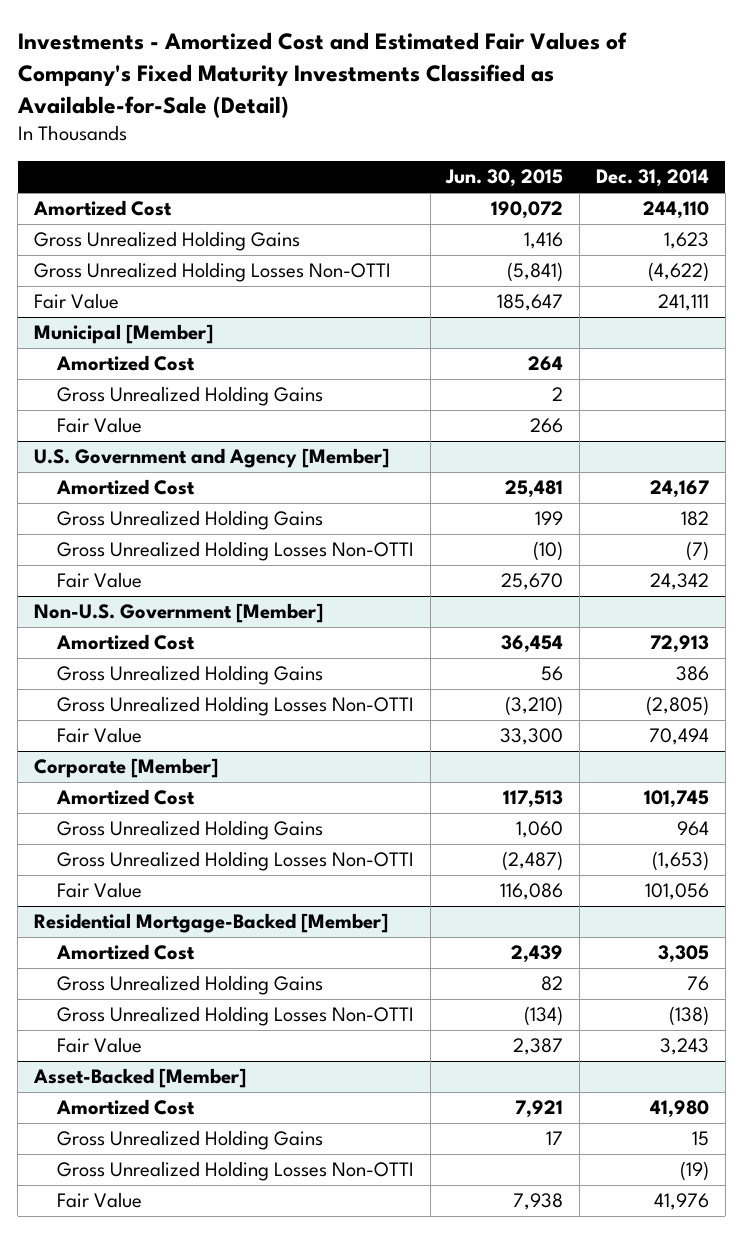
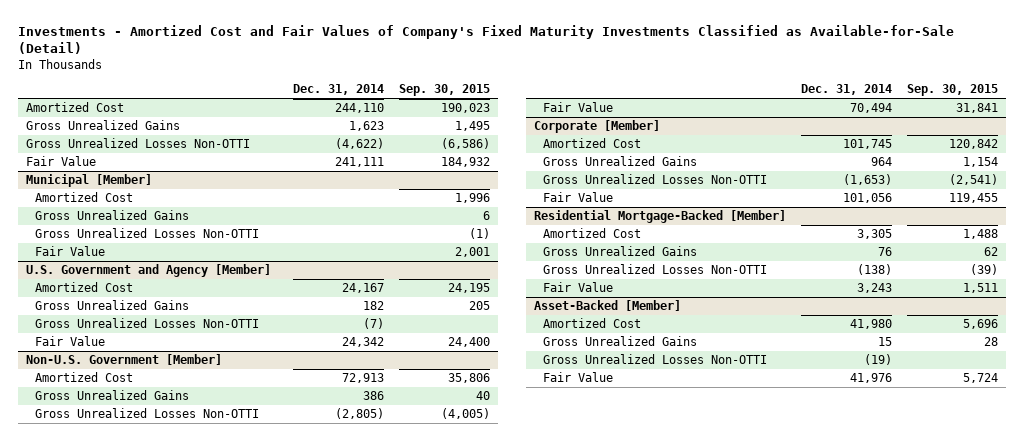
[16,32,627,118] Investments - Amortized Cost and Estimated Fair Values of Company's Fixed Maturity Investments Classified as Available-for-Sale (Detail) -> [18,24,955,55] Investments - Amortized Cost and Fair Values of Company's Fixed Maturity Investments Classified as Available-for-Sale (Detail)
[445,169,564,188] Jun. 30, 2015 -> none
none -> [399,84,491,97] Sep. 30, 2015
[33,231,300,252] Gross Unrealized Holding Gains -> [25,120,180,131] Gross Unrealized Gains
[33,262,391,283] Gross Unrealized Holding Losses Non-OTTI -> [25,138,250,149] Gross Unrealized Losses Non-OTTI
[56,386,323,407] Gross Unrealized Holding Gains -> [35,210,190,221] Gross Unrealized Gains
none -> [35,228,260,239] Gross Unrealized Losses Non-OTTI
[56,510,323,531] Gross Unrealized Holding Gains -> [35,300,190,311] Gross Unrealized Gains
[56,541,414,562] Gross Unrealized Holding Losses Non-OTTI -> [35,318,260,329] Gross Unrealized Losses Non-OTTI
[56,665,323,686] Gross Unrealized Holding Gains -> [35,390,190,401] Gross Unrealized Gains
[56,696,414,717] Gross Unrealized Holding Losses Non-OTTI -> [35,408,260,419] Gross Unrealized Losses Non-OTTI
[56,820,323,841] Gross Unrealized Holding Gains -> [543,156,698,167] Gross Unrealized Gains
[56,851,414,872] Gross Unrealized Holding Losses Non-OTTI -> [543,174,768,185] Gross Unrealized Losses Non-OTTI
[56,975,323,996] Gross Unrealized Holding Gains -> [543,246,698,257] Gross Unrealized Gains
[56,1006,414,1027] Gross Unrealized Holding Losses Non-OTTI -> [543,264,768,275] Gross Unrealized Losses Non-OTTI
[56,1130,323,1151] Gross Unrealized Holding Gains -> [543,336,698,347] Gross Unrealized Gains
[56,1161,414,1182] Gross Unrealized Holding Losses Non-OTTI -> [543,354,768,365] Gross Unrealized Losses Non-OTTI

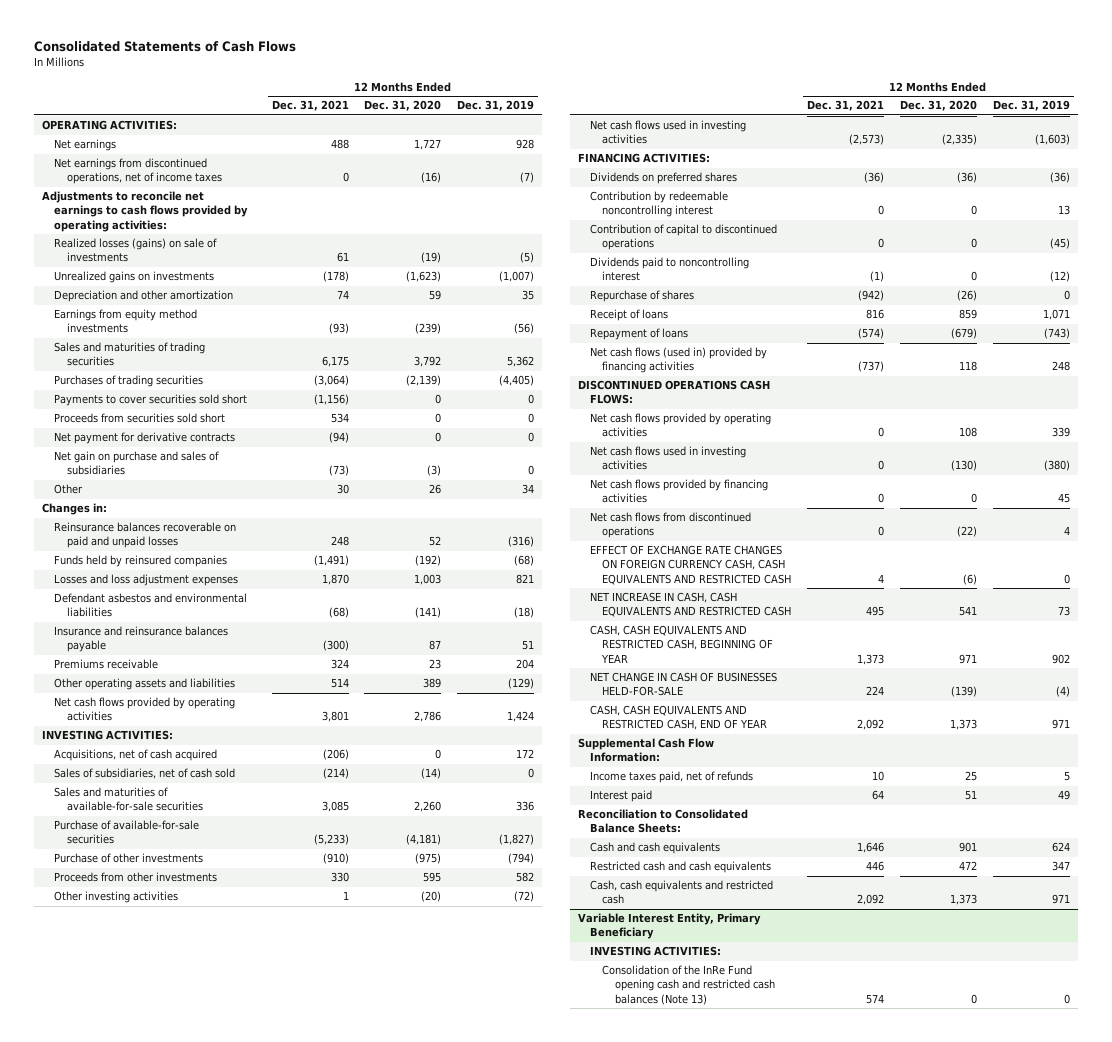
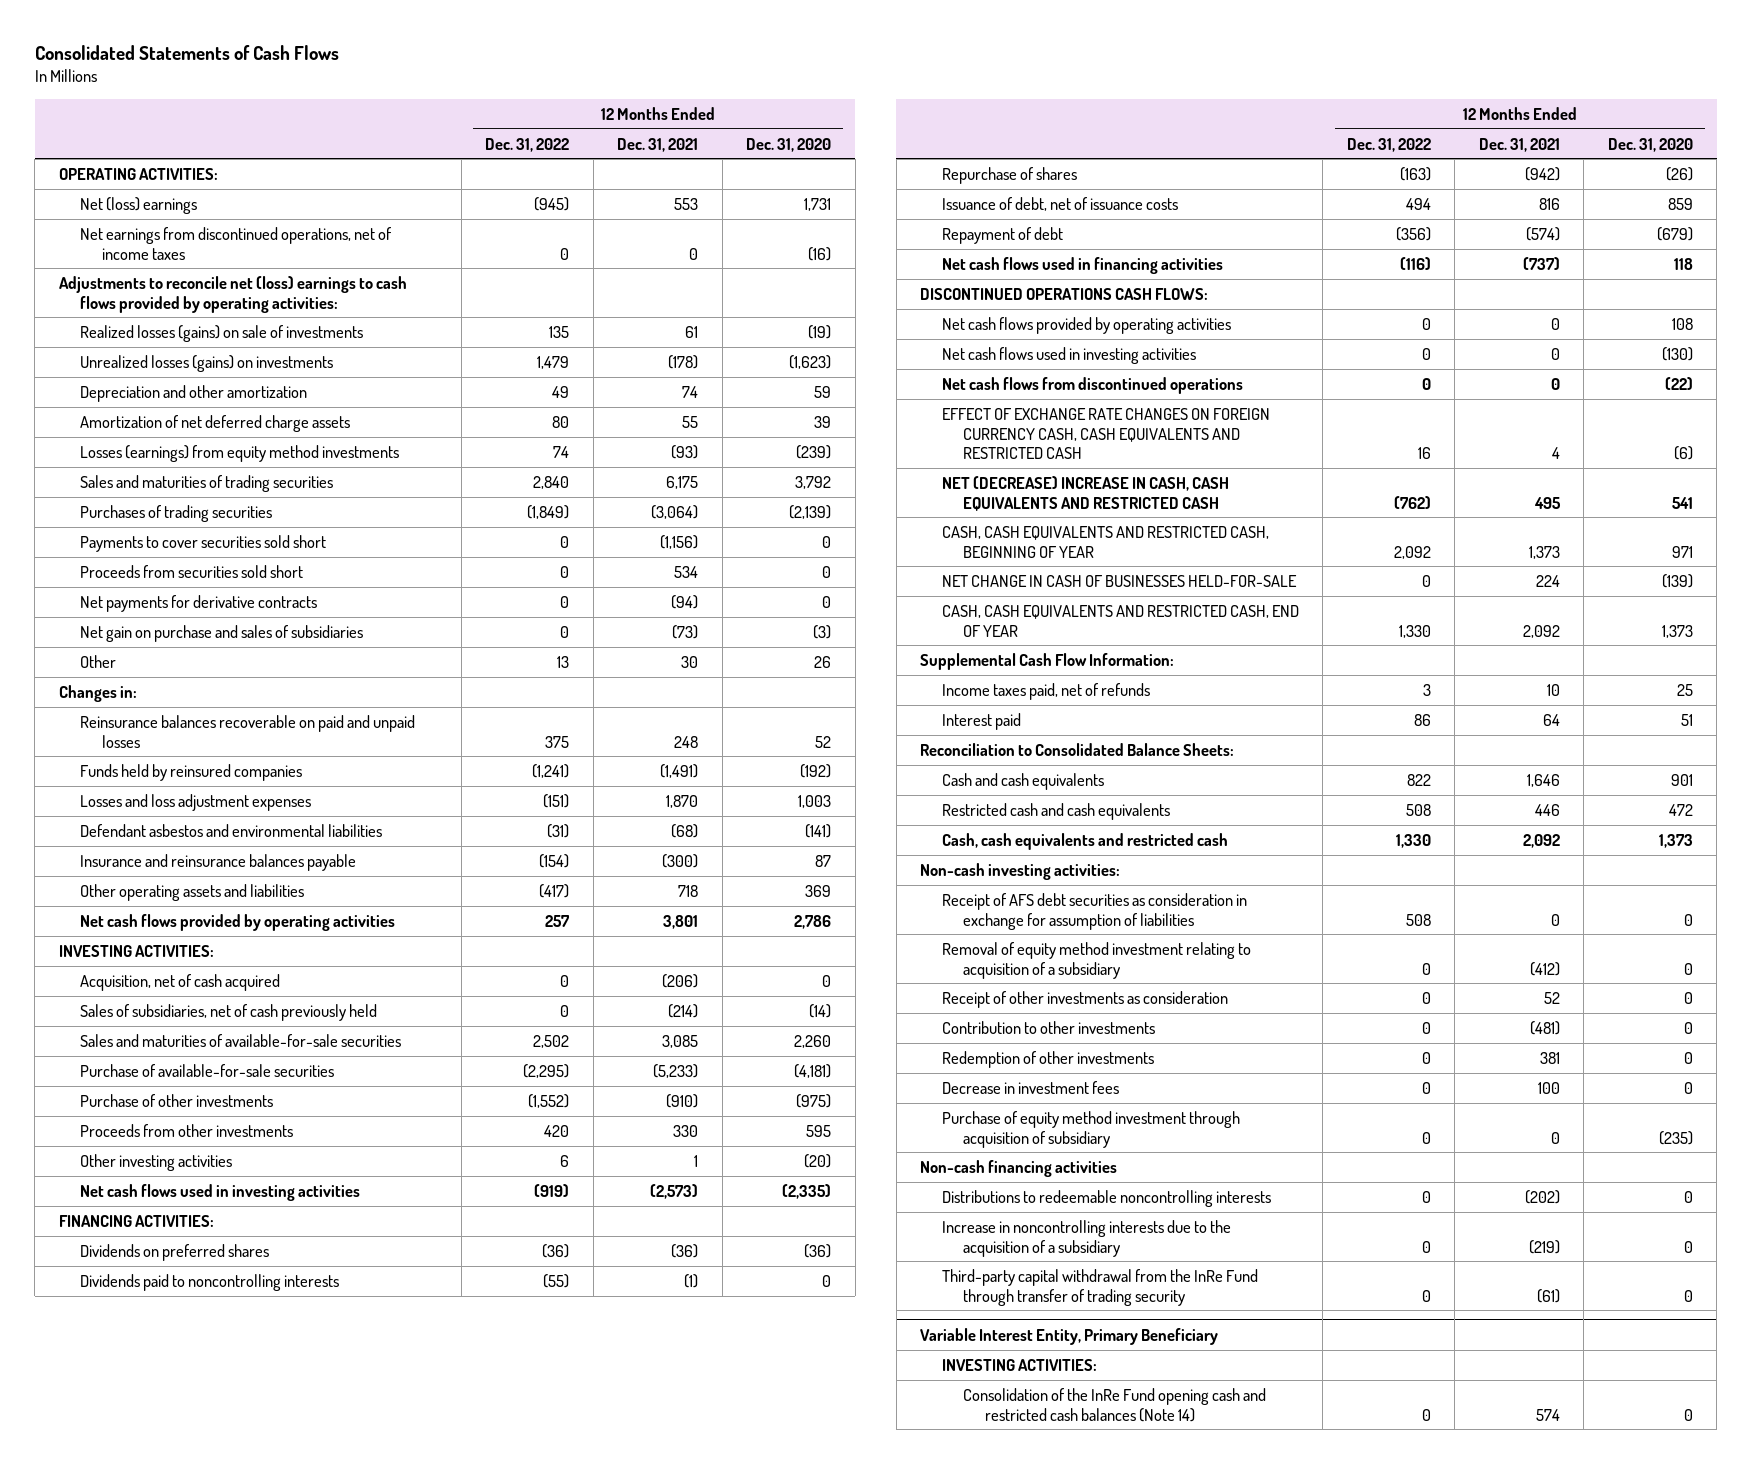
[457,100,535,112] Dec. 31, 2019 -> none
none -> [485,137,570,152] Dec. 31, 2022
[54,139,117,152] Net earnings -> [80,196,198,214] Net (loss) earnings
[330,139,349,150] 488 -> [674,197,699,210] 553
[414,139,442,151] 1,727 -> [804,197,832,211] 1,731
[41,191,249,232] Adjustments to reconcile net earnings to cash flows provided by operating activities: -> [58,275,407,313] Adjustments to reconcile net (loss) earnings to cash flows provided by operating activities:
[54,271,215,284] Unrealized gains on investments -> [80,354,334,372] Unrealized losses (gains) on investments
none -> [80,414,351,432] Amortization of net deferred charge assets
[54,309,198,334] Earnings from equity method investments -> [80,444,400,462] Losses (earnings) from equity method investments
[54,432,236,445] Net payment for derivative contracts -> [80,594,318,612] Net payments for derivative contracts
[54,659,159,670] Premiums receivable -> none
[330,678,349,689] 514 -> [678,884,699,897] 718
[423,678,442,689] 389 -> [805,884,832,897] 369
[54,749,218,762] Acquisitions, net of cash acquired -> [80,973,281,991] Acquisition, net of cash acquired
[54,768,236,780] Sales of subsidiaries, net of cash sold -> [80,1003,378,1021] Sales of subsidiaries, net of cash previously held
[590,191,729,218] Contribution by redeemable noncontrolling interest -> none
[590,224,778,251] Contribution of capital to discontinued operations -> none
[590,257,750,282] Dividends paid to noncontrolling interest -> [80,1273,340,1291] Dividends paid to noncontrolling interests
[590,309,669,322] Receipt of loans -> [941,196,1178,211] Issuance of debt, net of issuance costs
[590,328,689,341] Repayment of loans -> [941,226,1063,244] Repayment of debt
[590,347,768,374] Net cash flows (used in) provided by financing activities -> [941,256,1223,274] Net cash flows used in financing activities
[590,479,769,504] Net cash flows provided by financing activities -> none
[590,592,792,618] NET INCREASE IN CASH, CASH EQUIVALENTS AND RESTRICTED CASH -> [941,475,1229,511] NET (DECREASE) INCREASE IN CASH, CASH EQUIVALENTS AND RESTRICTED CASH
none -> [920,862,1121,880] Non-cash investing activities:
none -> [941,892,1247,930] Receipt of AFS debt securities as consideration in exchange for assumption of liabilities
none -> [941,941,1251,979] Removal of equity method investment relating to acquisition of a subsidiary
none -> [941,990,1228,1008] Receipt of other investments as consideration
none -> [941,1020,1155,1034] Contribution to other investments
none -> [941,1050,1154,1068] Redemption of other investments
none -> [941,1080,1119,1094] Decrease in investment fees
none -> [941,1110,1240,1148] Purchase of equity method investment through acquisition of subsidiary
none -> [920,1159,1118,1177] Non-cash financing activities
none -> [941,1189,1271,1207] Distributions to redeemable noncontrolling interests
none -> [941,1219,1231,1257] Increase in noncontrolling interests due to the acquisition of a subsidiary
none -> [941,1268,1258,1306] Third-party capital withdrawal from the InRe Fund through transfer of trading security
[602,965,775,1005] Consolidation of the InRe Fund opening cash and restricted cash balances (Note 13) -> [963,1387,1267,1422] Consolidation of the InRe Fund opening cash and restricted cash balances (Note 14)

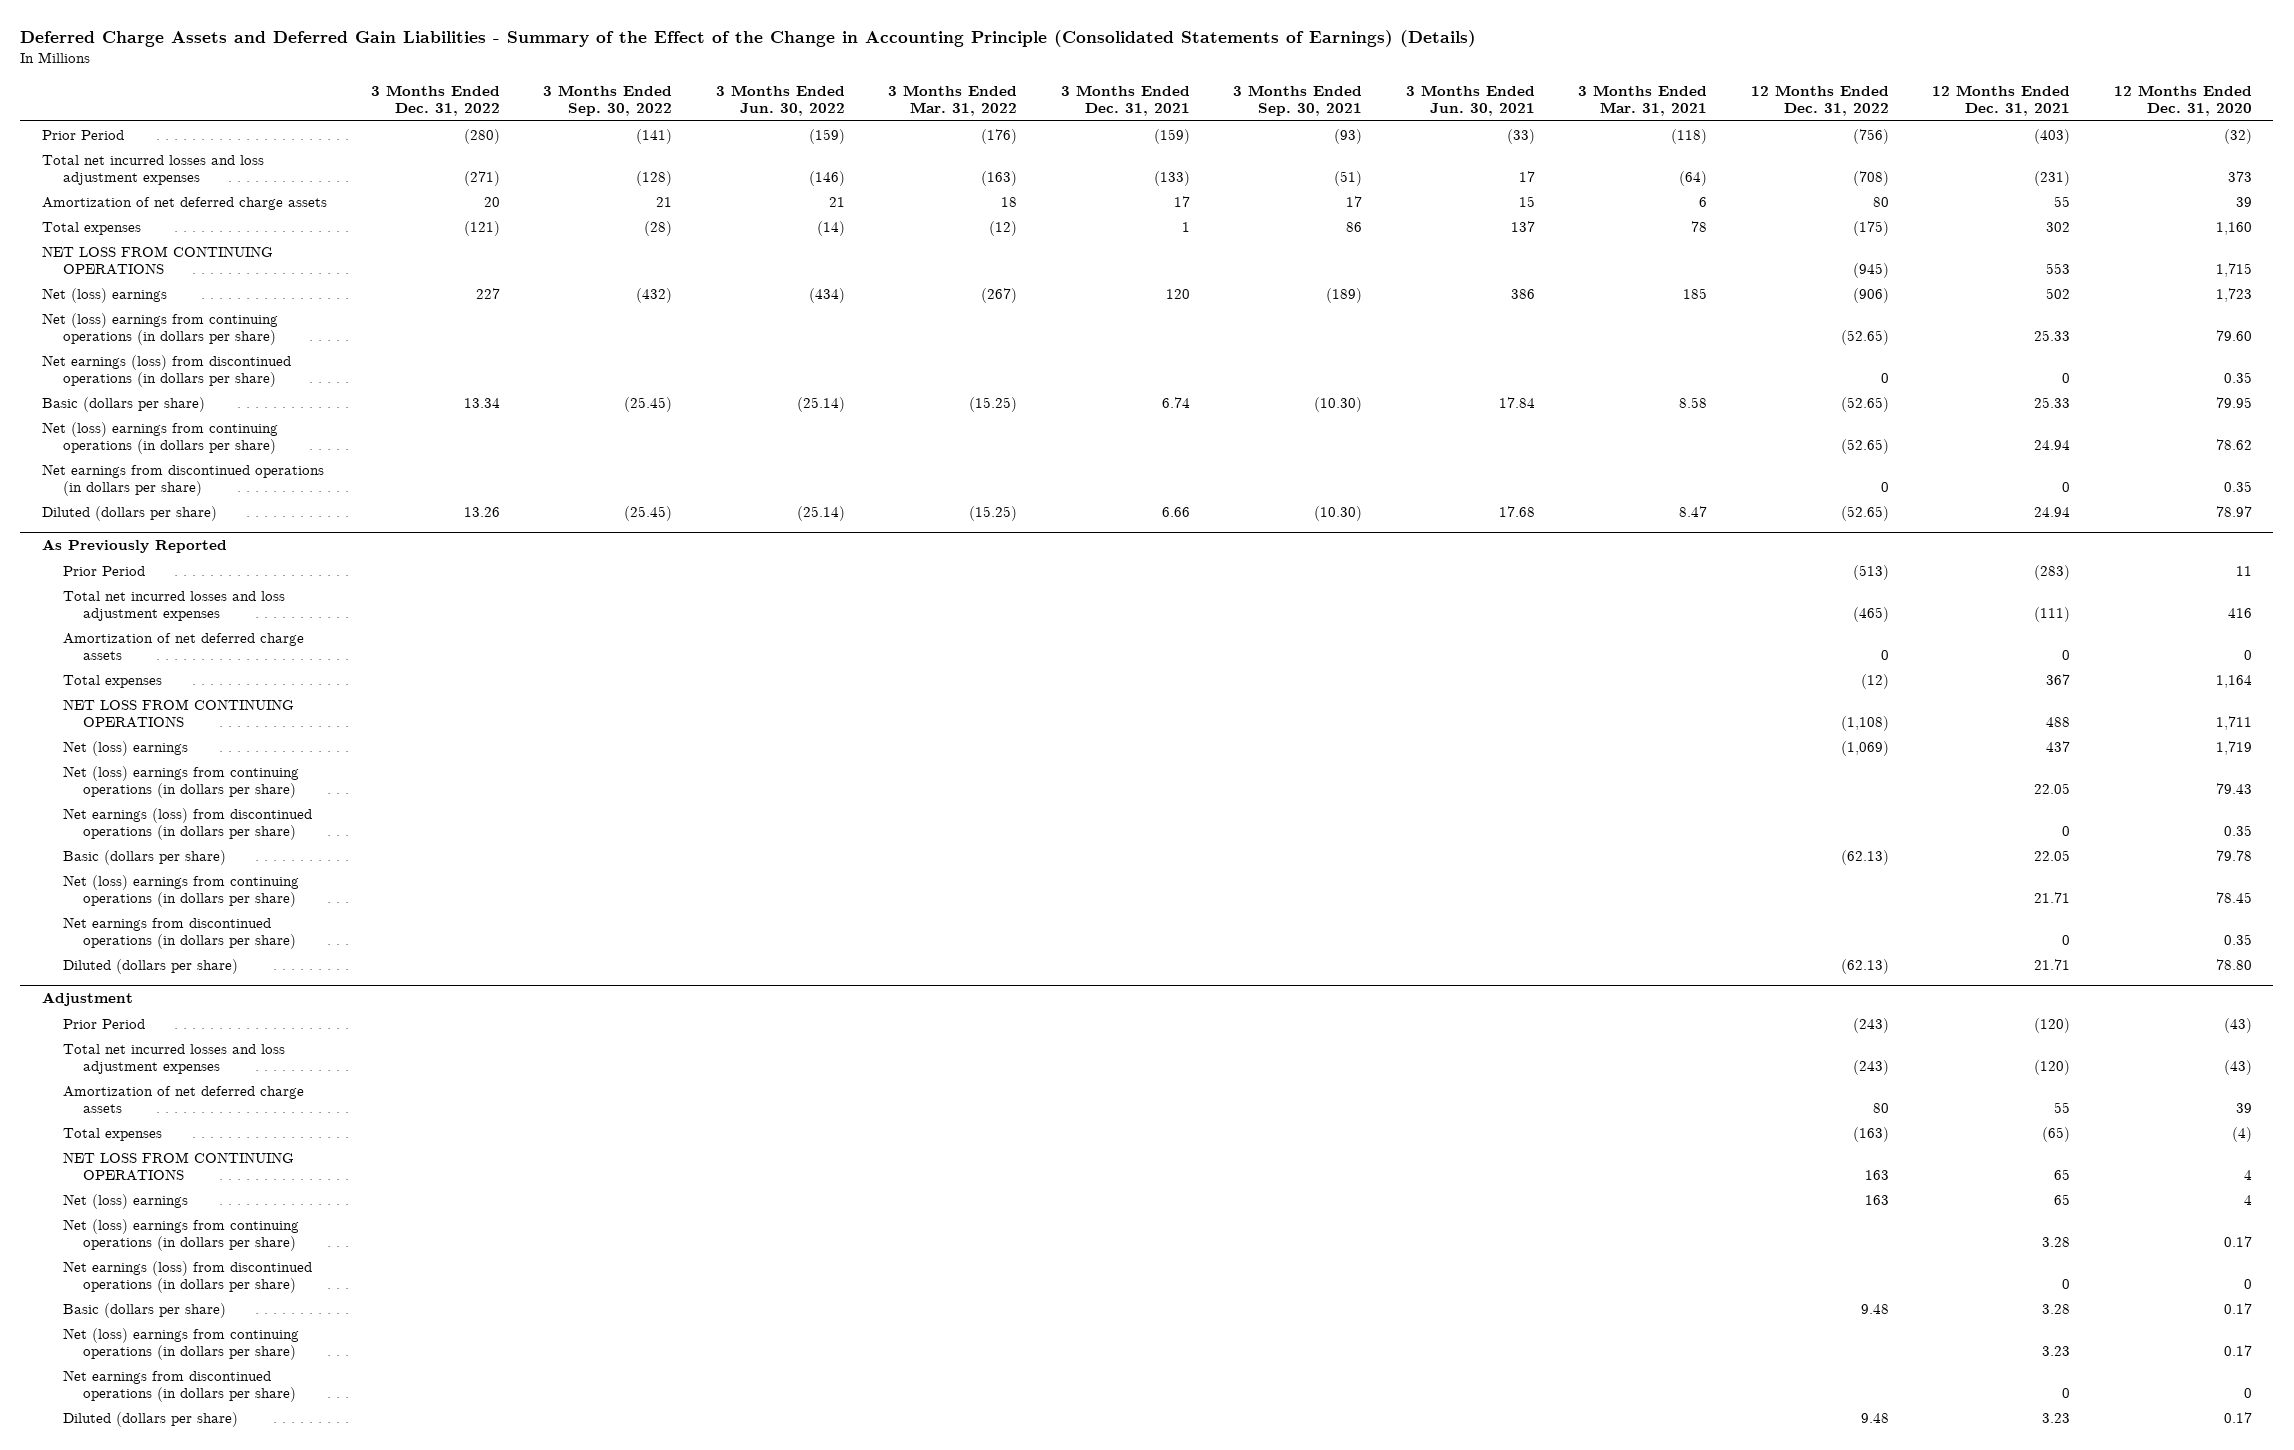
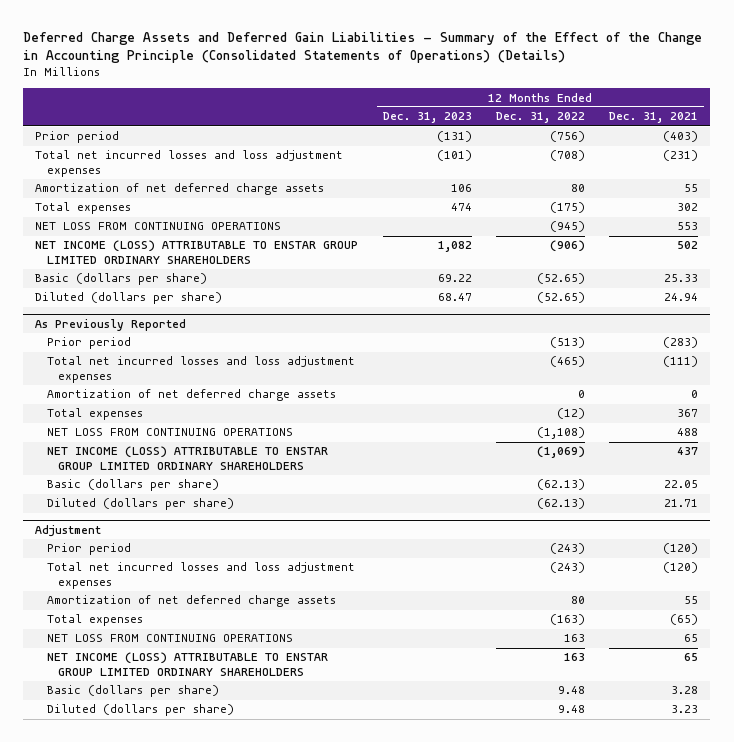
[20,30,1477,48] Deferred Charge Assets and Deferred Gain Liabilities - Summary of the Effect of the Change in Accounting Principle (Consolidated Statements of Earnings) (Details) -> [23,31,703,64] Deferred Charge Assets and Deferred Gain Liabilities - Summary of the Effect of the Change in Accounting Principle (Consolidated Statements of Operations) (Details)
[370,84,500,117] 3 Months Ended Dec. 31, 2022 -> none
[543,84,673,117] 3 Months Ended Sep. 30, 2022 -> none
[715,84,845,117] 3 Months Ended Jun. 30, 2022 -> none
[888,84,1018,117] 3 Months Ended Mar. 31, 2022 -> none
[1060,84,1190,117] 3 Months Ended Dec. 31, 2021 -> none
[1233,84,1363,117] 3 Months Ended Sep. 30, 2021 -> none
[1405,84,1535,117] 3 Months Ended Jun. 30, 2021 -> none
[1578,84,1708,117] 3 Months Ended Mar. 31, 2021 -> none
[2113,84,2252,117] 12 Months Ended Dec. 31, 2020 -> none
none -> [382,112,472,124] Dec. 31, 2023
[42,129,125,140] Prior Period -> [35,131,120,144] Prior period
[42,312,279,346] Net (loss) earnings from continuing operations (in dollars per share) -> none
[42,354,292,388] Net earnings (loss) from discontinued operations (in dollars per share) -> none
[42,287,168,303] Net (loss) earnings -> [35,240,359,264] NET INCOME (LOSS) ATTRIBUTABLE TO ENSTAR GROUP LIMITED ORDINARY SHAREHOLDERS
[42,421,279,455] Net (loss) earnings from continuing operations (in dollars per share) -> none
[42,463,325,497] Net earnings from discontinued operations (in dollars per share) -> none
[62,565,145,576] Prior Period -> [46,337,131,350] Prior period
[62,765,299,799] Net (loss) earnings from continuing operations (in dollars per share) -> none
[62,807,312,841] Net earnings (loss) from discontinued operations (in dollars per share) -> none
[62,740,188,756] Net (loss) earnings -> [46,446,328,470] NET INCOME (LOSS) ATTRIBUTABLE TO ENSTAR GROUP LIMITED ORDINARY SHAREHOLDERS
[62,874,299,908] Net (loss) earnings from continuing operations (in dollars per share) -> none
[62,916,297,950] Net earnings from discontinued operations (in dollars per share) -> none
[62,1018,145,1029] Prior Period -> [46,543,131,556] Prior period
[62,1218,299,1252] Net (loss) earnings from continuing operations (in dollars per share) -> none
[62,1260,312,1294] Net earnings (loss) from discontinued operations (in dollars per share) -> none
[62,1193,188,1209] Net (loss) earnings -> [46,652,328,676] NET INCOME (LOSS) ATTRIBUTABLE TO ENSTAR GROUP LIMITED ORDINARY SHAREHOLDERS
[62,1327,299,1361] Net (loss) earnings from continuing operations (in dollars per share) -> none
[62,1369,297,1403] Net earnings from discontinued operations (in dollars per share) -> none

